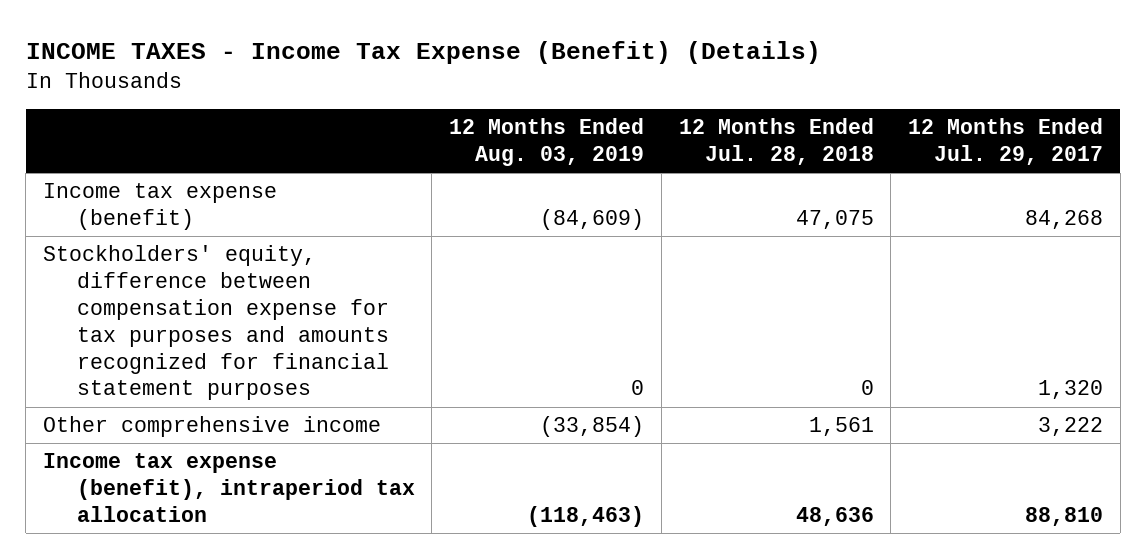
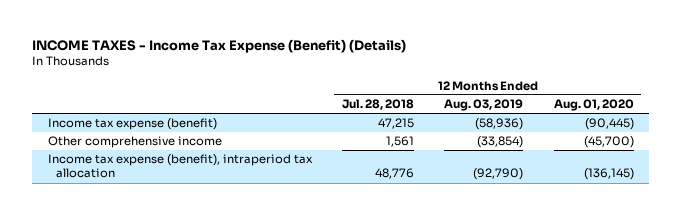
[908,118,1104,165] 12 Months Ended Jul. 29, 2017 -> none
none -> [553,98,634,111] Aug. 01, 2020
[43,245,389,401] Stockholders' equity, difference between compensation expense for tax purposes and amounts recognized for financial statement purposes -> none
[540,209,645,231] (84,609) -> [475,118,524,131] (58,936)
[795,210,874,230] 47,075 -> [377,118,414,130] 47,215
[527,505,645,527] (118,463) -> [473,168,524,181] (92,790)
[795,506,874,526] 48,636 -> [374,168,414,180] 48,776

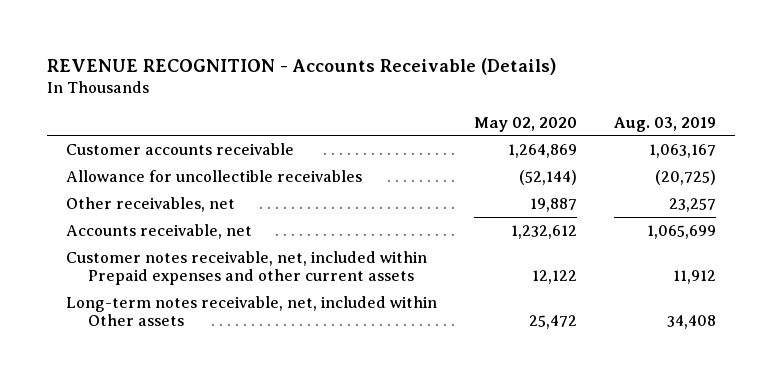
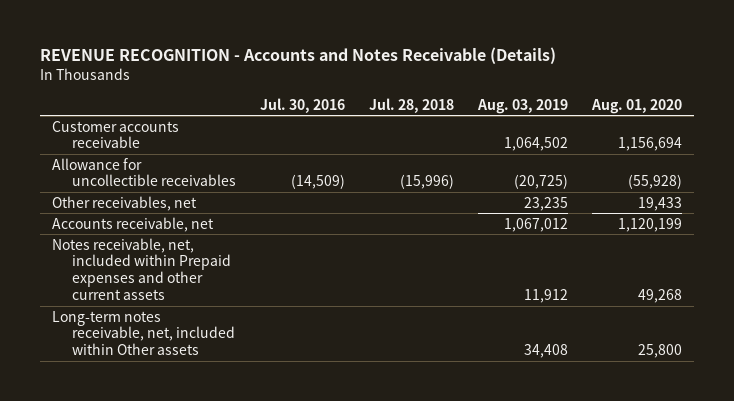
[47,57,557,75] REVENUE RECOGNITION - Accounts Receivable (Details) -> [40,47,557,65] REVENUE RECOGNITION - Accounts and Notes Receivable (Details)
[473,116,577,132] May 02, 2020 -> none
none -> [260,97,346,113] Jul. 30, 2016
none -> [369,97,455,113] Jul. 28, 2018
none -> [591,98,683,114] Aug. 01, 2020
[648,143,716,158] 1,063,167 -> [504,137,569,152] 1,064,502
[668,197,716,212] 23,257 -> [524,196,569,211] 23,235
[646,224,716,239] 1,065,699 -> [504,217,569,232] 1,067,012
[65,250,427,286] Customer notes receivable, net, included within Prepaid expenses and other current assets -> [52,237,232,301] Notes receivable, net, included within Prepaid expenses and other current assets

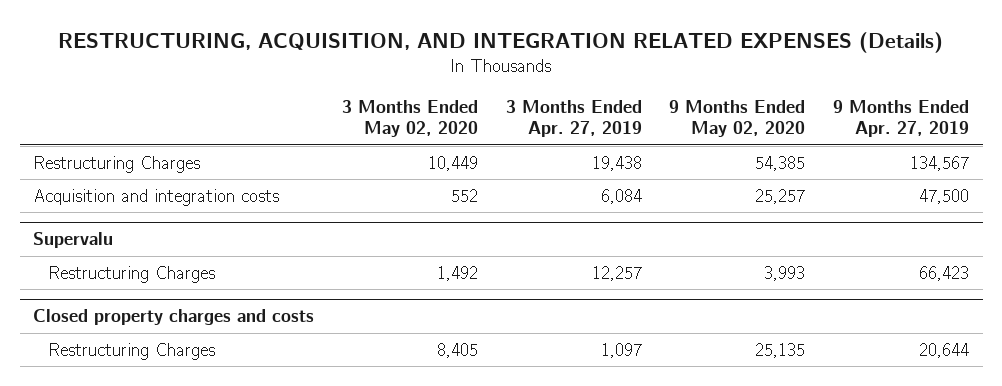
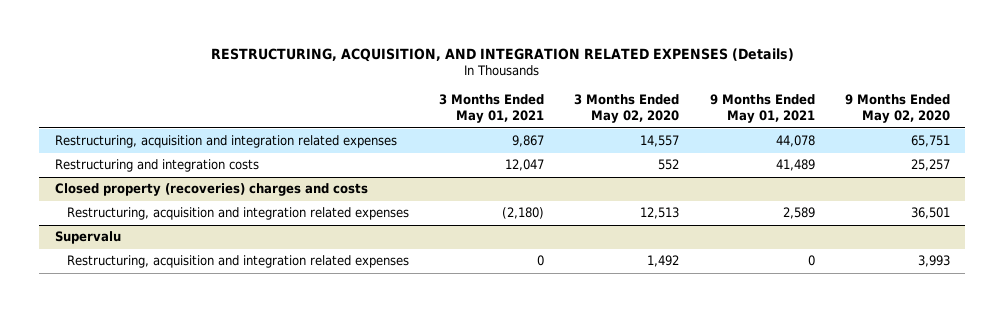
[505,99,642,138] 3 Months Ended Apr. 27, 2019 -> none
[832,99,969,138] 9 Months Ended Apr. 27, 2019 -> none
none -> [439,94,545,124] 3 Months Ended May 01, 2021
none -> [709,94,815,124] 9 Months Ended May 01, 2021
[33,155,201,173] Restructuring Charges -> none
none -> [54,135,397,149] Restructuring, acquisition and integration related expenses
[33,188,280,206] Acquisition and integration costs -> [54,159,259,173] Restructuring and integration costs
none -> [54,183,368,197] Closed property (recoveries) charges and costs
none -> [67,207,410,221] Restructuring, acquisition and integration related expenses
[33,309,315,326] Closed property charges and costs -> none
[47,342,215,360] Restructuring Charges -> none
[47,265,215,283] Restructuring Charges -> [67,255,410,269] Restructuring, acquisition and integration related expenses

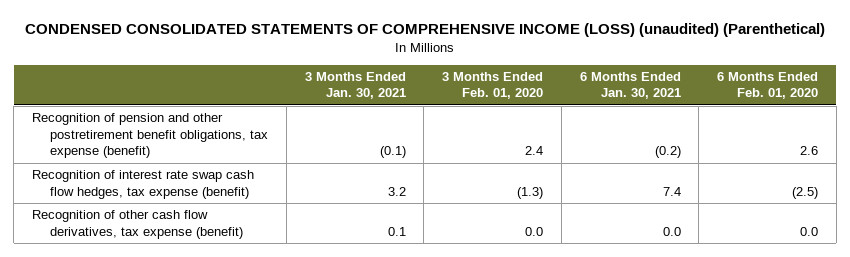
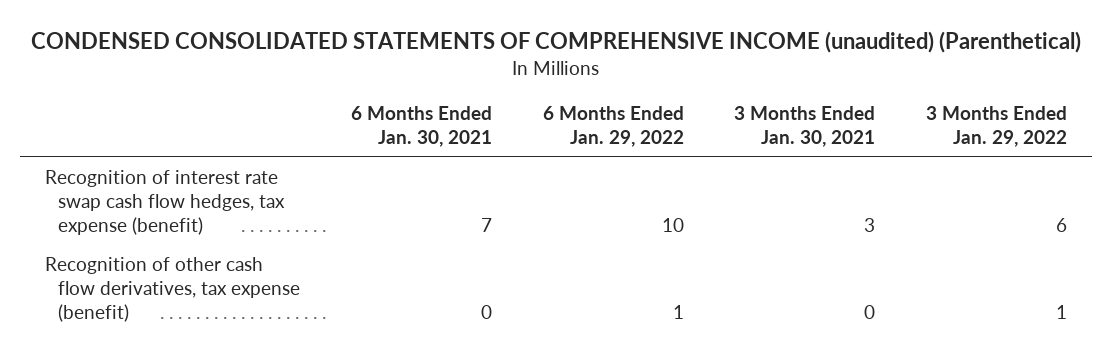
[24,22,825,37] CONDENSED CONSOLIDATED STATEMENTS OF COMPREHENSIVE INCOME (LOSS) (unaudited) (Parenthetical) -> [30,31,1081,54] CONDENSED CONSOLIDATED STATEMENTS OF COMPREHENSIVE INCOME (unaudited) (Parenthetical)
[442,71,544,100] 3 Months Ended Feb. 01, 2020 -> none
[717,71,819,100] 6 Months Ended Feb. 01, 2020 -> none
none -> [542,106,684,148] 6 Months Ended Jan. 29, 2022
none -> [925,106,1067,148] 3 Months Ended Jan. 29, 2022
[31,113,269,159] Recognition of pension and other postretirement benefit obligations, tax expense (benefit) -> none
[387,186,406,196] 3.2 -> [864,218,876,233] 3
[662,186,681,196] 7.4 -> [481,218,493,233] 7
[387,226,406,236] 0.1 -> [864,305,876,320] 0
[662,226,681,236] 0.0 -> [481,305,493,320] 0

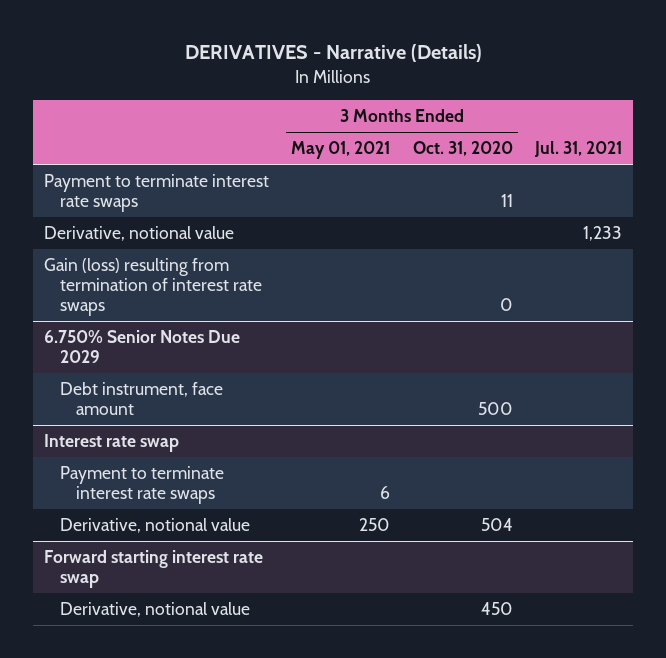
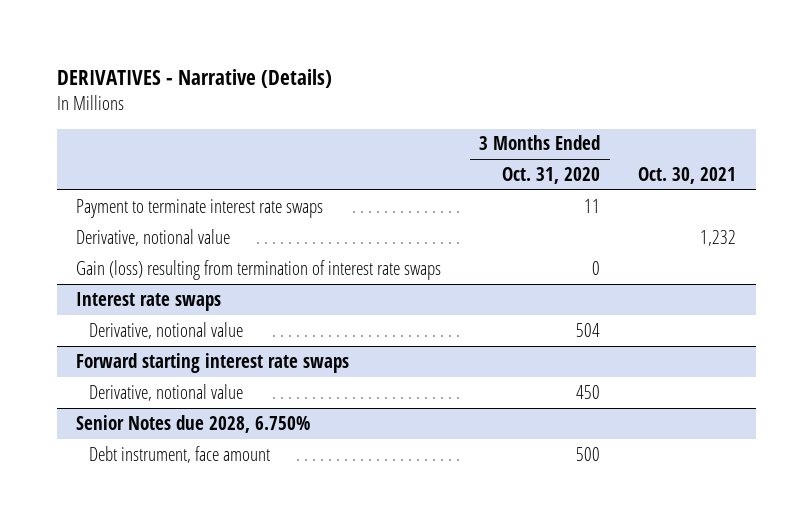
[291,141,391,160] May 01, 2021 -> none
[534,141,623,158] Jul. 31, 2021 -> none
none -> [638,166,737,184] Oct. 30, 2021
[43,330,240,364] 6.750% Senior Notes Due 2029 -> none
[59,382,223,416] Debt instrument, face amount -> none
[59,466,224,505] Payment to terminate interest rate swaps -> none
[43,434,179,453] Interest rate swap -> [75,291,221,311] Interest rate swaps
[43,550,263,589] Forward starting interest rate swap -> [75,352,349,373] Forward starting interest rate swaps
none -> [75,414,310,433] Senior Notes due 2028, 6.750%
none -> [89,445,271,463] Debt instrument, face amount

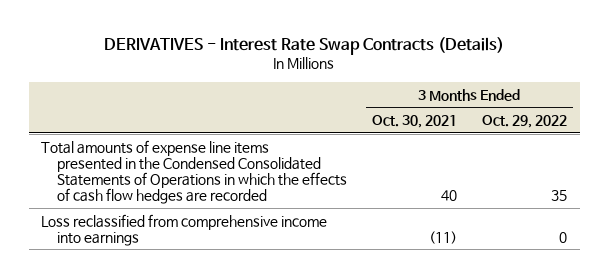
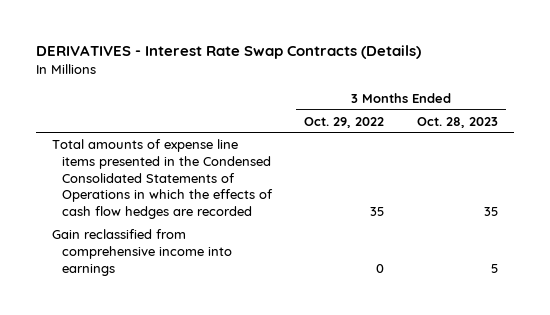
[371,115,457,129] Oct. 30, 2021 -> none
none -> [416,116,498,128] Oct. 28, 2023
[41,213,328,246] Loss reclassified from comprehensive income into earnings -> [51,229,232,276] Gain reclassified from comprehensive income into earnings

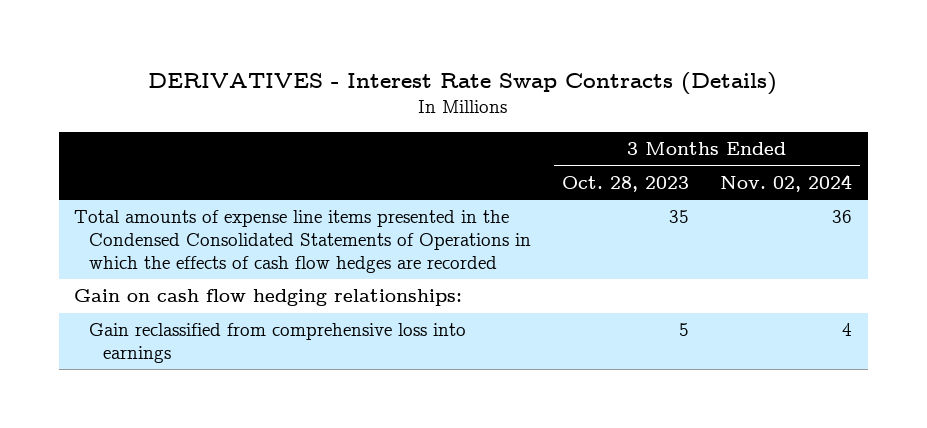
[304,116,385,128] Oct. 29, 2022 -> none
none -> [720,173,853,192] Nov. 02, 2024
none -> [74,289,463,307] Gain on cash flow hedging relationships:
[51,229,232,276] Gain reclassified from comprehensive income into earnings -> [88,323,466,364] Gain reclassified from comprehensive loss into earnings

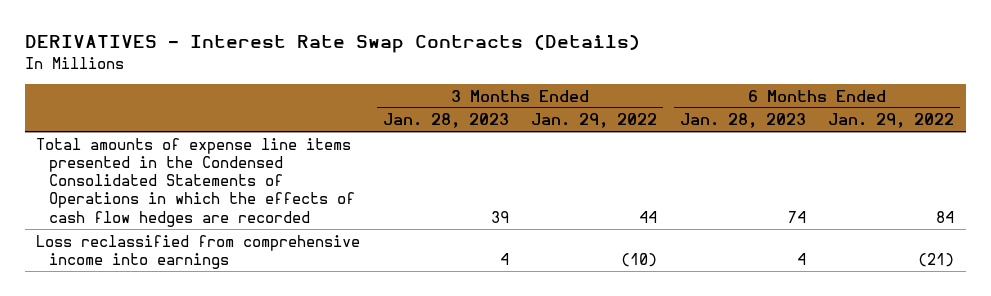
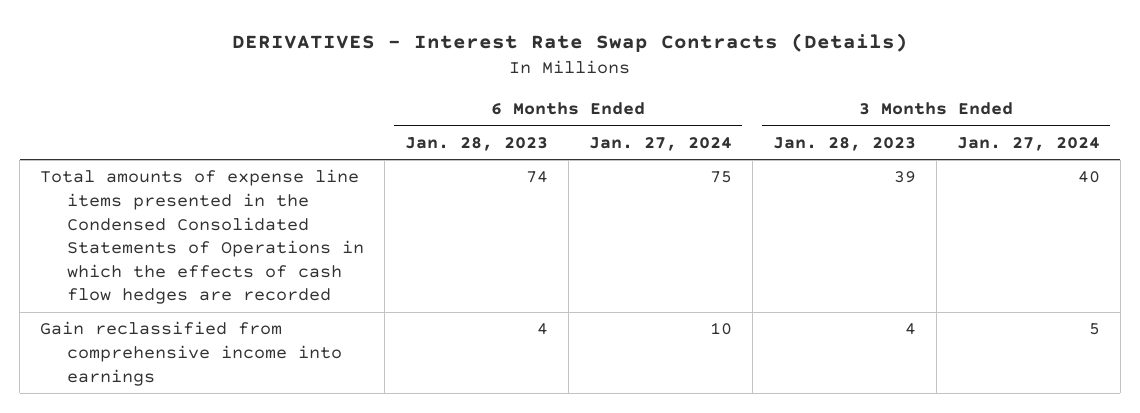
[531,113,658,129] Jan. 29, 2022 -> none
[828,113,955,129] Jan. 29, 2022 -> none
none -> [588,136,732,151] Jan. 27, 2024
none -> [956,136,1100,151] Jan. 27, 2024
[36,234,361,269] Loss reclassified from comprehensive income into earnings -> [40,321,342,386] Gain reclassified from comprehensive income into earnings

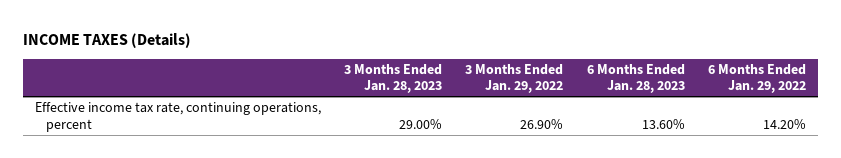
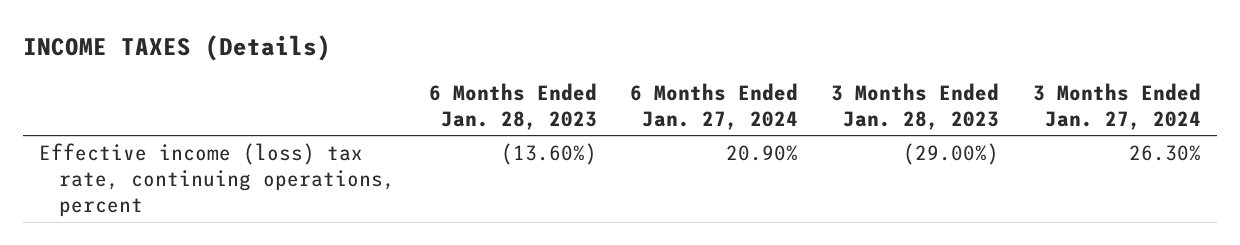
[465,63,564,94] 3 Months Ended Jan. 29, 2022 -> none
[708,63,807,94] 6 Months Ended Jan. 29, 2022 -> none
none -> [629,82,798,130] 6 Months Ended Jan. 27, 2024
none -> [1032,82,1201,130] 3 Months Ended Jan. 27, 2024
[34,101,321,132] Effective income tax rate, continuing operations, percent -> [39,143,396,218] Effective income (loss) tax rate, continuing operations, percent
[399,118,443,129] 29.00% -> [903,143,1000,166] (29.00%)
[641,118,685,129] 13.60% -> [500,143,597,166] (13.60%)

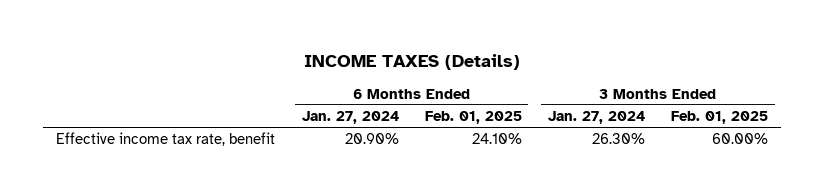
[428,82,597,130] 6 Months Ended Jan. 28, 2023 -> none
[831,82,1000,130] 3 Months Ended Jan. 28, 2023 -> none
none -> [424,111,522,125] Feb. 01, 2025
none -> [671,111,769,125] Feb. 01, 2025
[39,143,396,218] Effective income (loss) tax rate, continuing operations, percent -> [56,132,276,147] Effective income tax rate, benefit

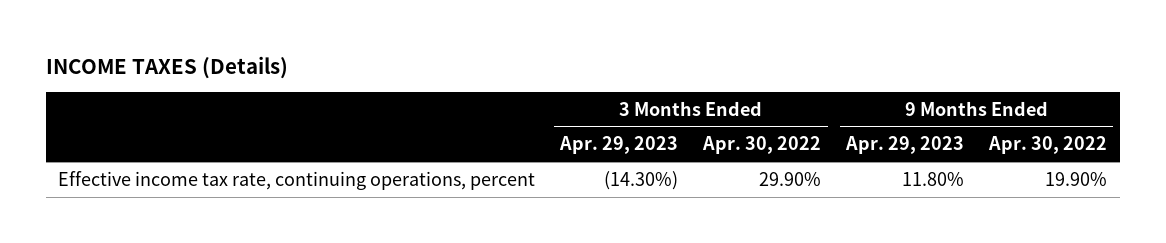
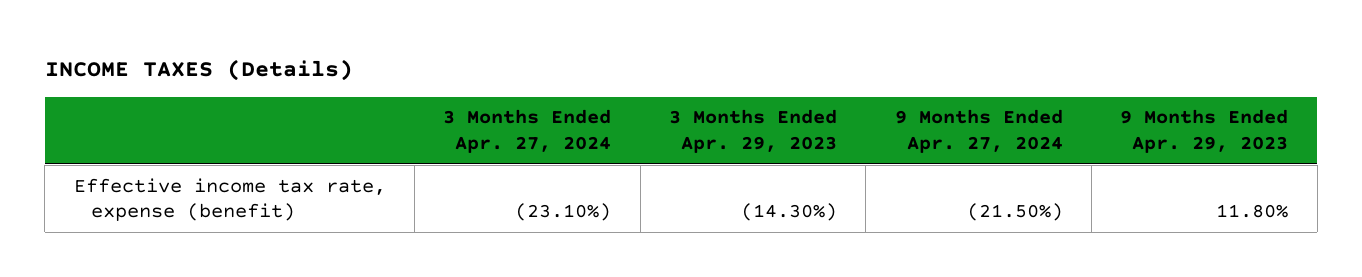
[702,136,822,155] Apr. 30, 2022 -> none
[988,136,1108,155] Apr. 30, 2022 -> none
none -> [443,109,612,154] 3 Months Ended Apr. 27, 2024
none -> [894,109,1063,154] 9 Months Ended Apr. 27, 2024
[58,170,536,190] Effective income tax rate, continuing operations, percent -> [73,177,386,222] Effective income tax rate, expense (benefit)

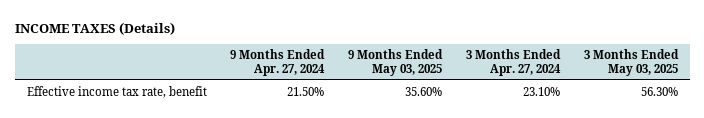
[668,109,837,154] 3 Months Ended Apr. 29, 2023 -> none
[1120,109,1289,154] 9 Months Ended Apr. 29, 2023 -> none
none -> [348,49,444,77] 9 Months Ended May 03, 2025
none -> [583,49,679,77] 3 Months Ended May 03, 2025
[73,177,386,222] Effective income tax rate, expense (benefit) -> [26,86,207,99] Effective income tax rate, benefit
[515,203,612,222] (23.10%) -> [522,87,560,97] 23.10%
[966,203,1063,222] (21.50%) -> [287,87,325,97] 21.50%

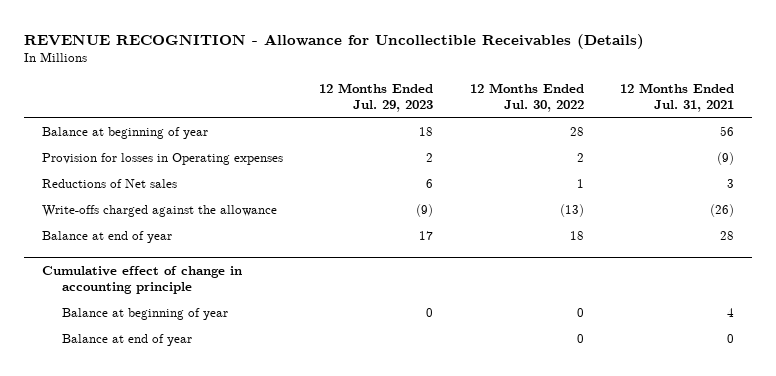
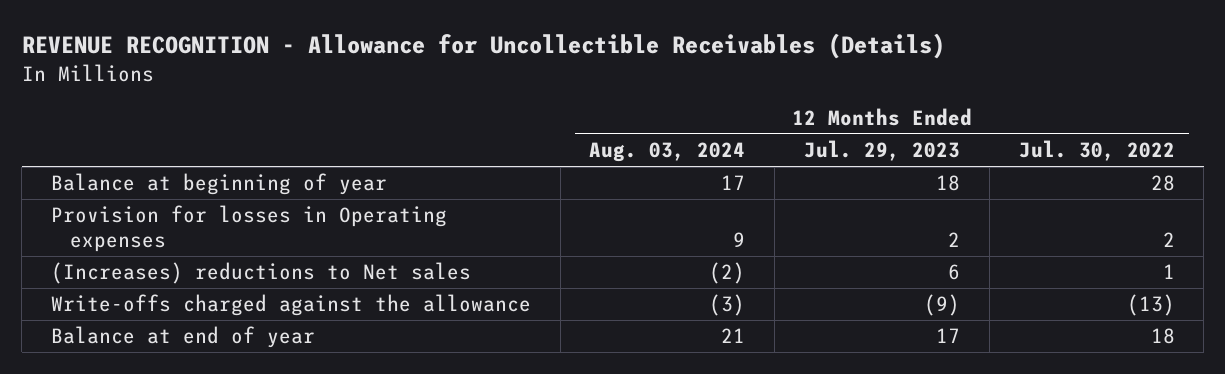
[619,82,734,113] 12 Months Ended Jul. 31, 2021 -> none
none -> [589,142,746,163] Aug. 03, 2024
[42,179,178,189] Reductions of Net sales -> [50,262,471,285] (Increases) reductions to Net sales
[42,265,243,295] Cumulative effect of change in accounting principle -> none
[61,308,228,321] Balance at beginning of year -> none
[61,334,192,347] Balance at end of year -> none

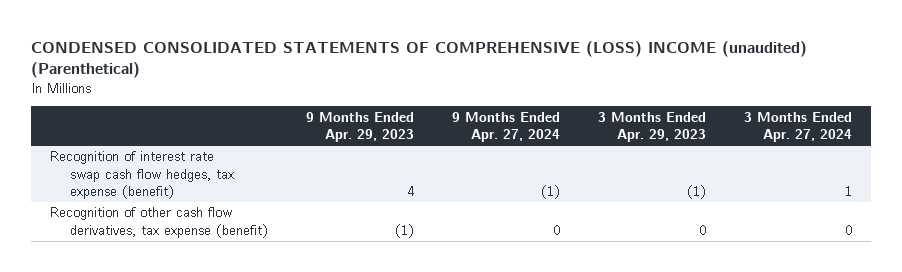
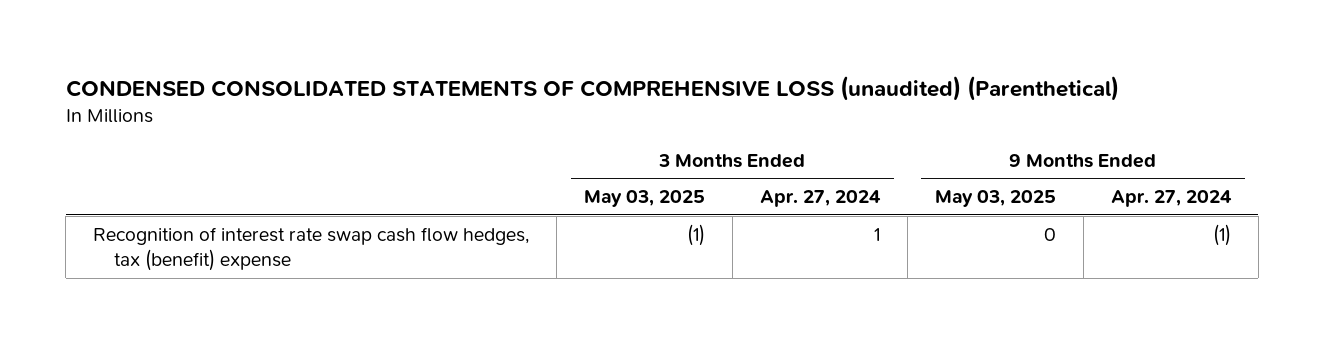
[31,40,808,79] CONDENSED CONSOLIDATED STATEMENTS OF COMPREHENSIVE (LOSS) INCOME (unaudited) (Parenthetical) -> [65,76,1119,102] CONDENSED CONSOLIDATED STATEMENTS OF COMPREHENSIVE LOSS (unaudited) (Parenthetical)
[305,111,414,143] 9 Months Ended Apr. 29, 2023 -> none
[597,111,706,143] 3 Months Ended Apr. 29, 2023 -> none
none -> [584,190,706,208] May 03, 2025
none -> [934,190,1056,208] May 03, 2025
[50,207,268,238] Recognition of other cash flow derivatives, tax expense (benefit) -> none
[50,151,234,200] Recognition of interest rate swap cash flow hedges, tax expense (benefit) -> [93,226,530,272] Recognition of interest rate swap cash flow hedges, tax (benefit) expense

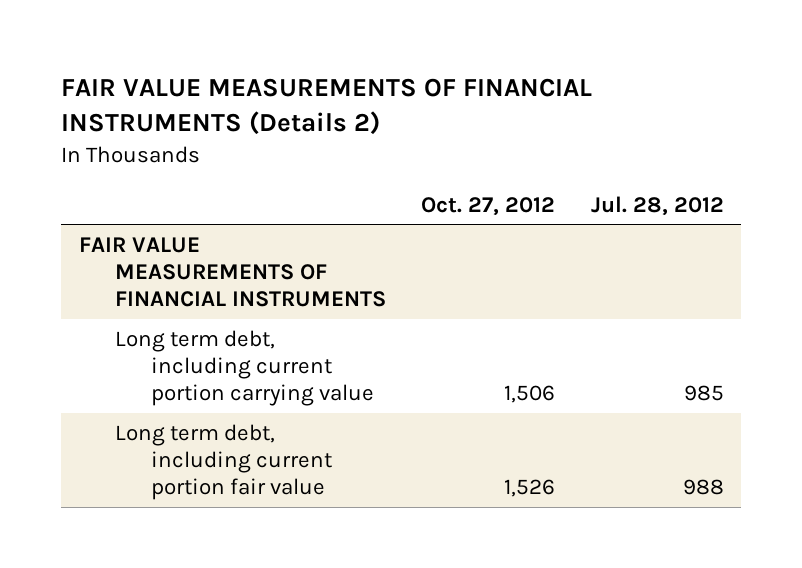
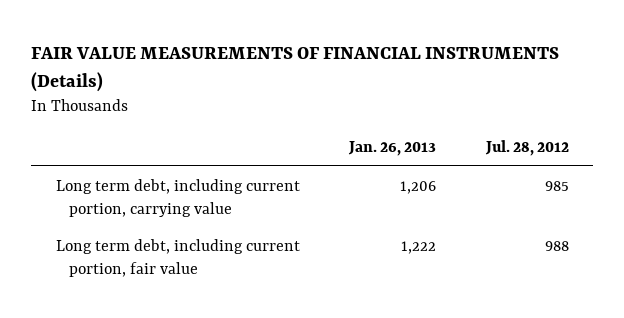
[61,78,593,136] FAIR VALUE MEASUREMENTS OF FINANCIAL INSTRUMENTS (Details 2) -> [31,46,560,92] FAIR VALUE MEASUREMENTS OF FINANCIAL INSTRUMENTS (Details)
[421,196,556,216] Oct. 27, 2012 -> none
none -> [348,141,437,157] Jan. 26, 2013
[78,236,386,308] FAIR VALUE MEASUREMENTS OF FINANCIAL INSTRUMENTS -> none
[114,329,374,407] Long term debt, including current portion carrying value -> [55,178,300,217] Long term debt, including current portion, carrying value
[114,423,332,501] Long term debt, including current portion fair value -> [55,238,300,277] Long term debt, including current portion, fair value

